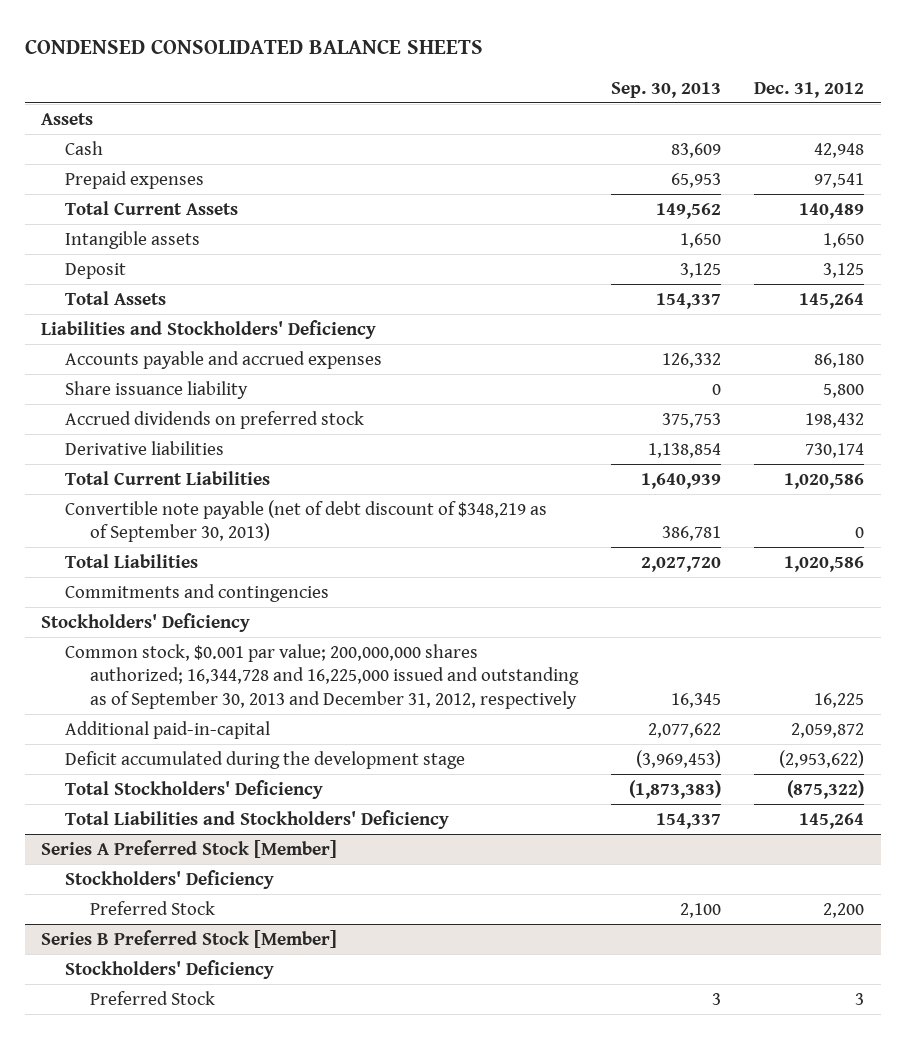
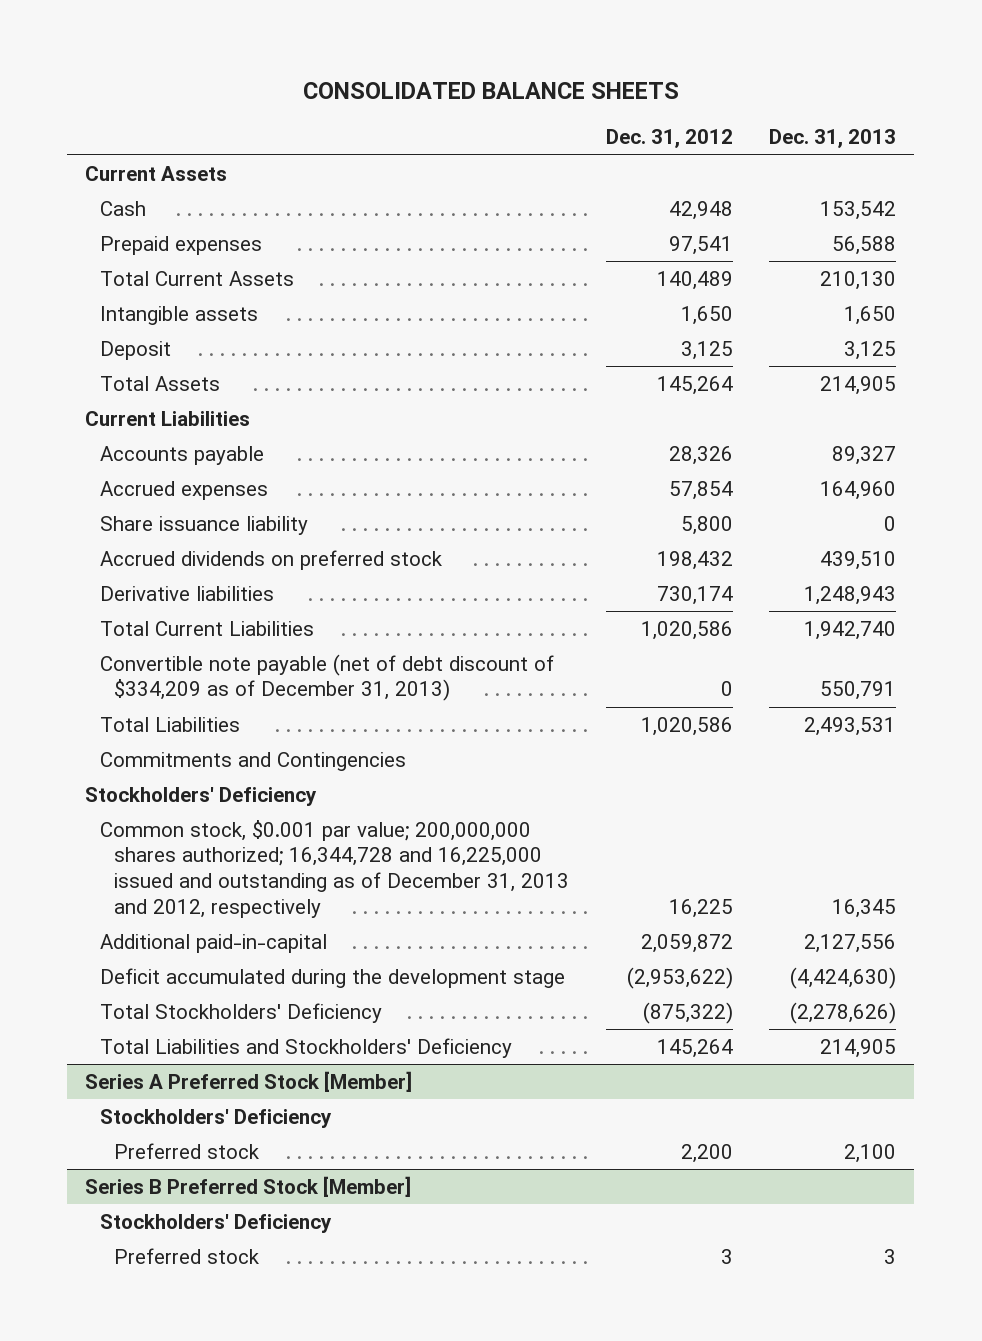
[24,38,483,54] CONDENSED CONSOLIDATED BALANCE SHEETS -> [302,82,679,100] CONSOLIDATED BALANCE SHEETS
[610,81,721,98] Sep. 30, 2013 -> none
none -> [769,129,897,149] Dec. 31, 2013
[41,112,94,125] Assets -> [85,165,228,181] Current Assets
[41,319,377,339] Liabilities and Stockholders' Deficiency -> none
none -> [85,410,251,426] Current Liabilities
[65,350,383,369] Accounts payable and accrued expenses -> [99,445,264,465] Accounts payable
[814,352,865,368] 86,180 -> [668,445,733,465] 28,326
none -> [99,480,268,500] Accrued expenses
[65,499,548,543] Convertible note payable (net of debt discount of $348,219 as of September 30, 2013) -> [99,653,554,702] Convertible note payable (net of debt discount of $334,209 as of December 31, 2013)
[65,583,330,602] Commitments and contingencies -> [99,751,406,771] Commitments and Contingencies
[65,643,579,709] Common stock, $0.001 par value; 200,000,000 shares authorized; 16,344,728 and 16,225,000 issued and outstanding as of September 30, 2013 and December 31, 2012, respectively -> [99,819,570,918] Common stock, $0.001 par value; 200,000,000 shares authorized; 16,344,728 and 16,225,000 issued and outstanding as of December 31, 2013 and 2012, respectively
[89,900,215,915] Preferred Stock -> [114,1142,260,1159] Preferred stock
[89,990,215,1005] Preferred Stock -> [114,1247,260,1264] Preferred stock

